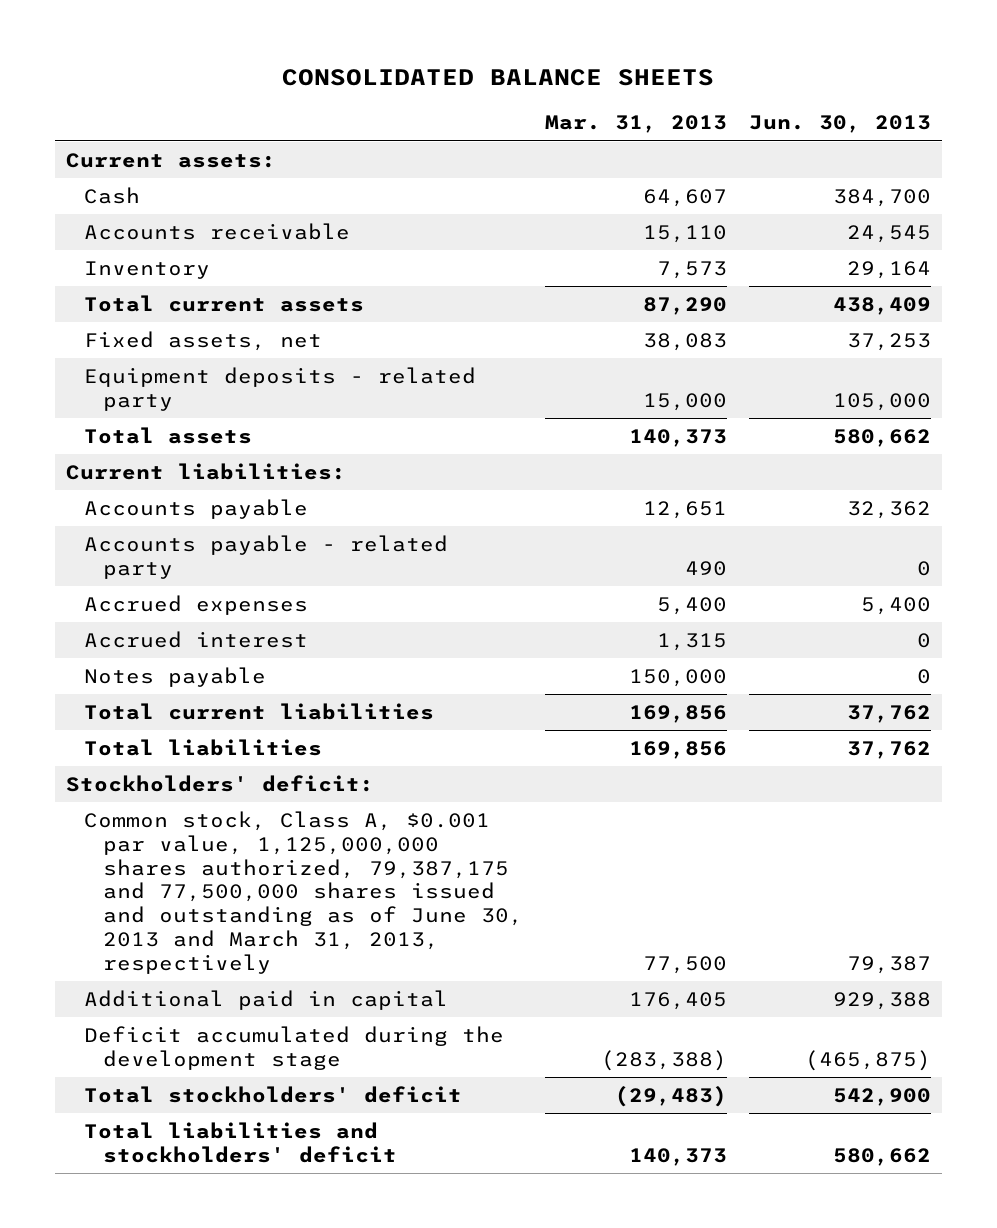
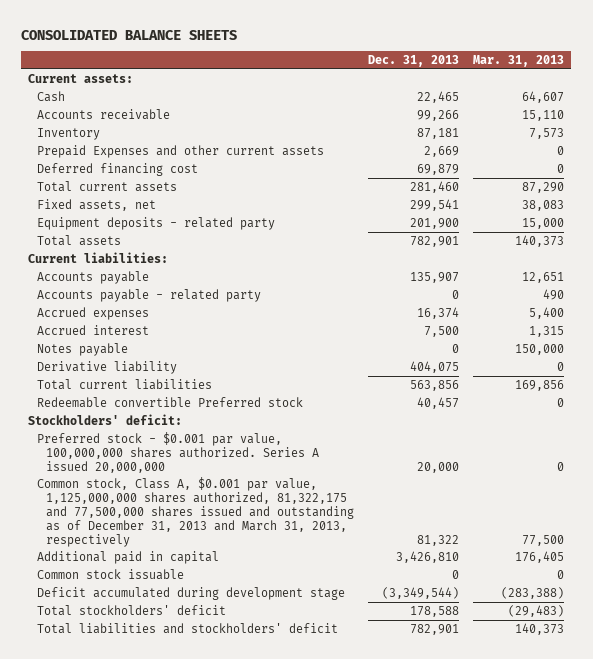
[748,115,931,134] Jun. 30, 2013 -> none
none -> [368,55,460,68] Dec. 31, 2013
none -> [37,144,325,158] Prepaid Expenses and other current assets
none -> [37,162,199,176] Deferred financing cost
none -> [37,360,178,374] Derivative liability
[84,738,323,756] Total liabilities -> none
none -> [37,396,304,408] Redeemable convertible Preferred stock
none -> [37,431,319,473] Preferred stock - $0.001 par value, 100,000,000 shares authorized. Series A issued 20,000,000
[84,810,524,975] Common stock, Class A, $0.001 par value, 1,125,000,000 shares authorized, 79,387,175 and 77,500,000 shares issued and outstanding as of June 30, 2013 and March 31, 2013, respectively -> [37,476,354,547] Common stock, Class A, $0.001 par value, 1,125,000,000 shares authorized, 81,322,175 and 77,500,000 shares issued and outstanding as of December 31, 2013 and March 31, 2013, respectively
none -> [37,568,185,580] Common stock issuable
[84,1025,505,1070] Deficit accumulated during the development stage -> [37,586,346,600] Deficit accumulated during development stage

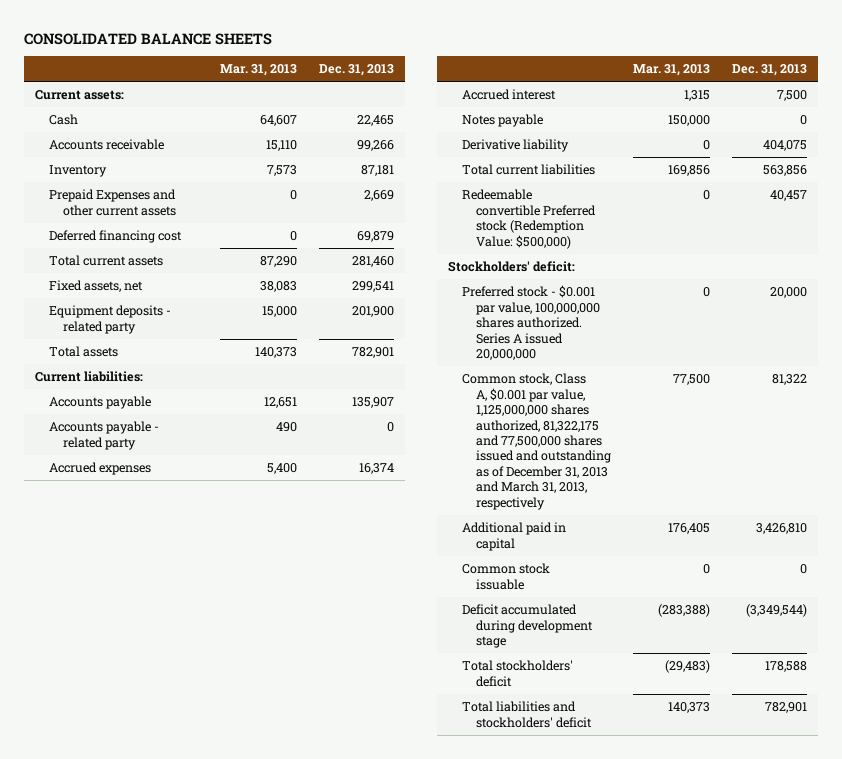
[37,396,304,408] Redeemable convertible Preferred stock -> [461,189,596,249] Redeemable convertible Preferred stock (Redemption Value: $500,000)

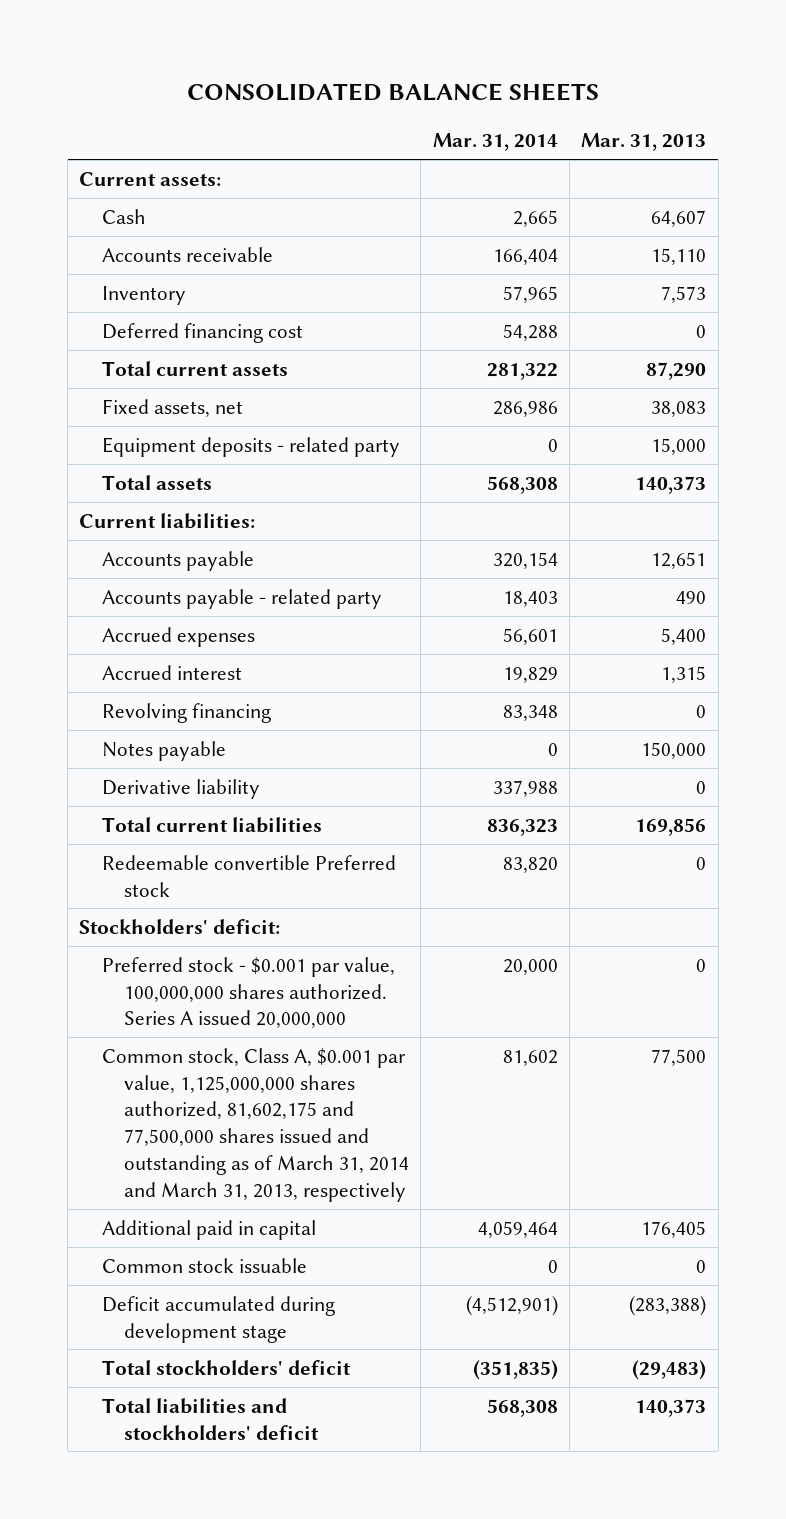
[319,64,395,77] Dec. 31, 2013 -> none
none -> [432,133,558,152] Mar. 31, 2014
[49,189,177,216] Prepaid Expenses and other current assets -> none
none -> [101,702,271,723] Revolving financing
[461,189,596,249] Redeemable convertible Preferred stock (Redemption Value: $500,000) -> [101,854,396,897] Redeemable convertible Preferred stock
[461,373,611,510] Common stock, Class A, $0.001 par value, 1,125,000,000 shares authorized, 81,322,175 and 77,500,000 shares issued and outstanding as of December 31, 2013 and March 31, 2013, respectively -> [101,1047,409,1202] Common stock, Class A, $0.001 par value, 1,125,000,000 shares authorized, 81,602,175 and 77,500,000 shares issued and outstanding as of March 31, 2014 and March 31, 2013, respectively

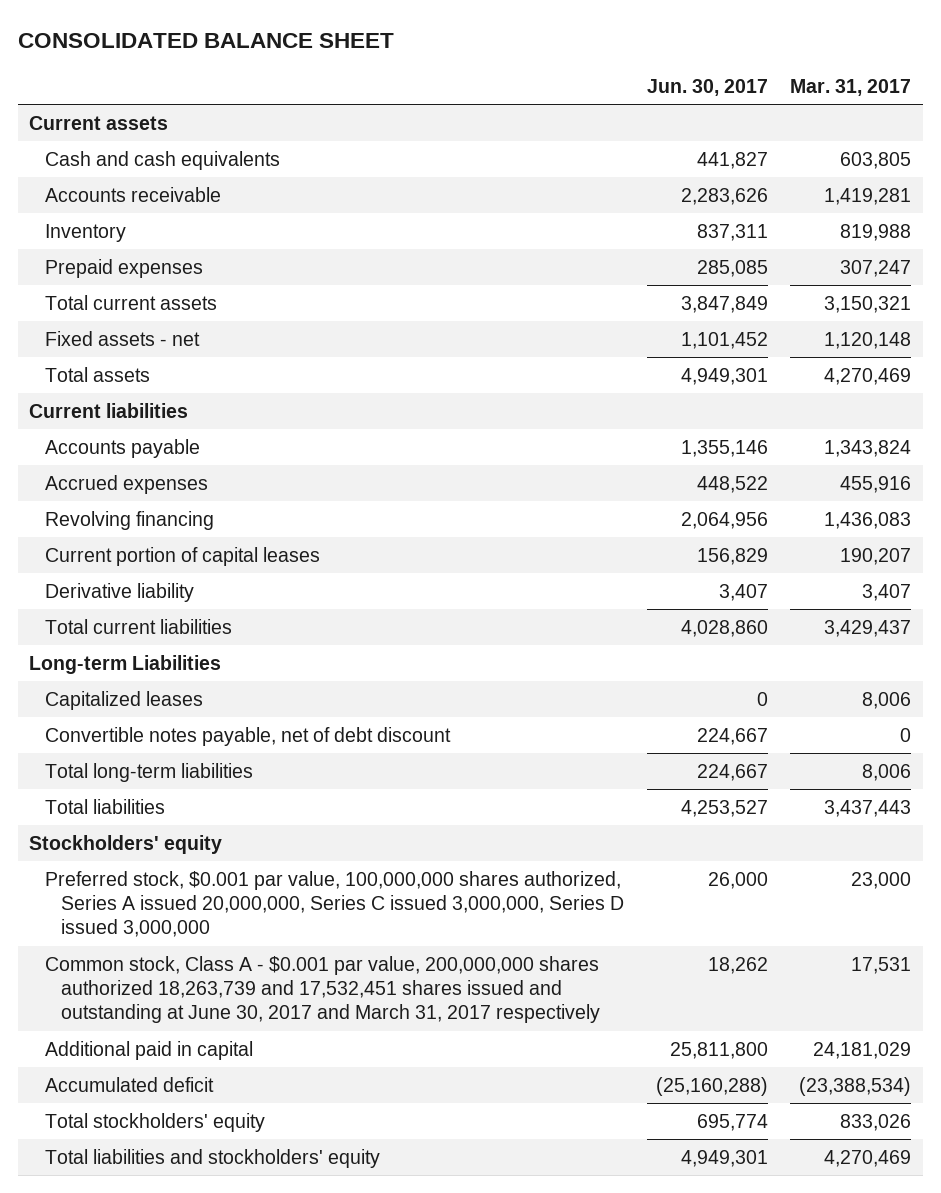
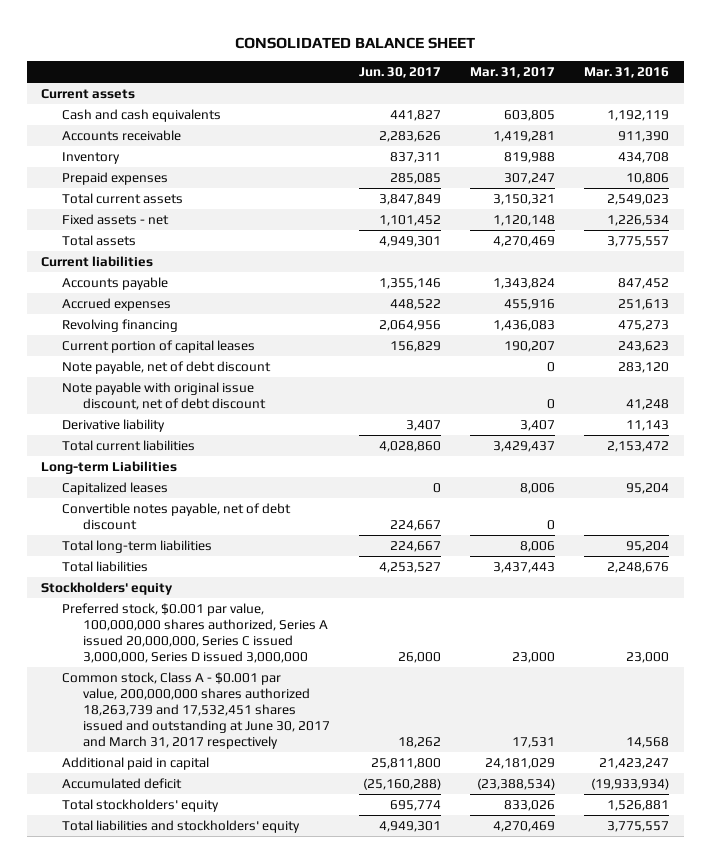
none -> [584,67,670,79] Mar. 31, 2016
none -> [61,360,271,374] Note payable, net of debt discount
none -> [61,381,266,410] Note payable with original issue discount, net of debt discount

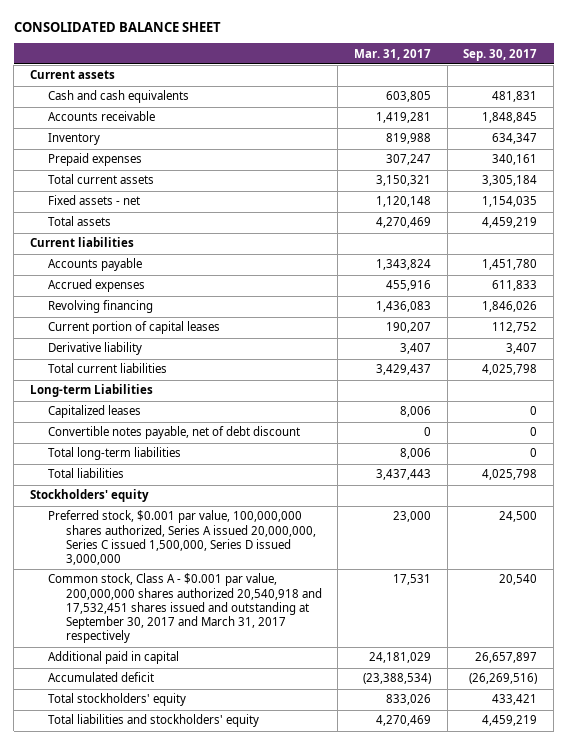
[358,67,441,79] Jun. 30, 2017 -> none
[584,67,670,79] Mar. 31, 2016 -> none
none -> [463,48,538,61] Sep. 30, 2017
[61,360,271,374] Note payable, net of debt discount -> none
[61,381,266,410] Note payable with original issue discount, net of debt discount -> none
[61,602,328,663] Preferred stock, $0.001 par value, 100,000,000 shares authorized, Series A issued 20,000,000, Series C issued 3,000,000, Series D issued 3,000,000 -> [47,510,316,566] Preferred stock, $0.001 par value, 100,000,000 shares authorized, Series A issued 20,000,000, Series C issued 1,500,000, Series D issued 3,000,000
[61,671,330,749] Common stock, Class A - $0.001 par value, 200,000,000 shares authorized 18,263,739 and 17,532,451 shares issued and outstanding at June 30, 2017 and March 31, 2017 respectively -> [47,573,322,644] Common stock, Class A - $0.001 par value, 200,000,000 shares authorized 20,540,918 and 17,532,451 shares issued and outstanding at September 30, 2017 and March 31, 2017 respectively

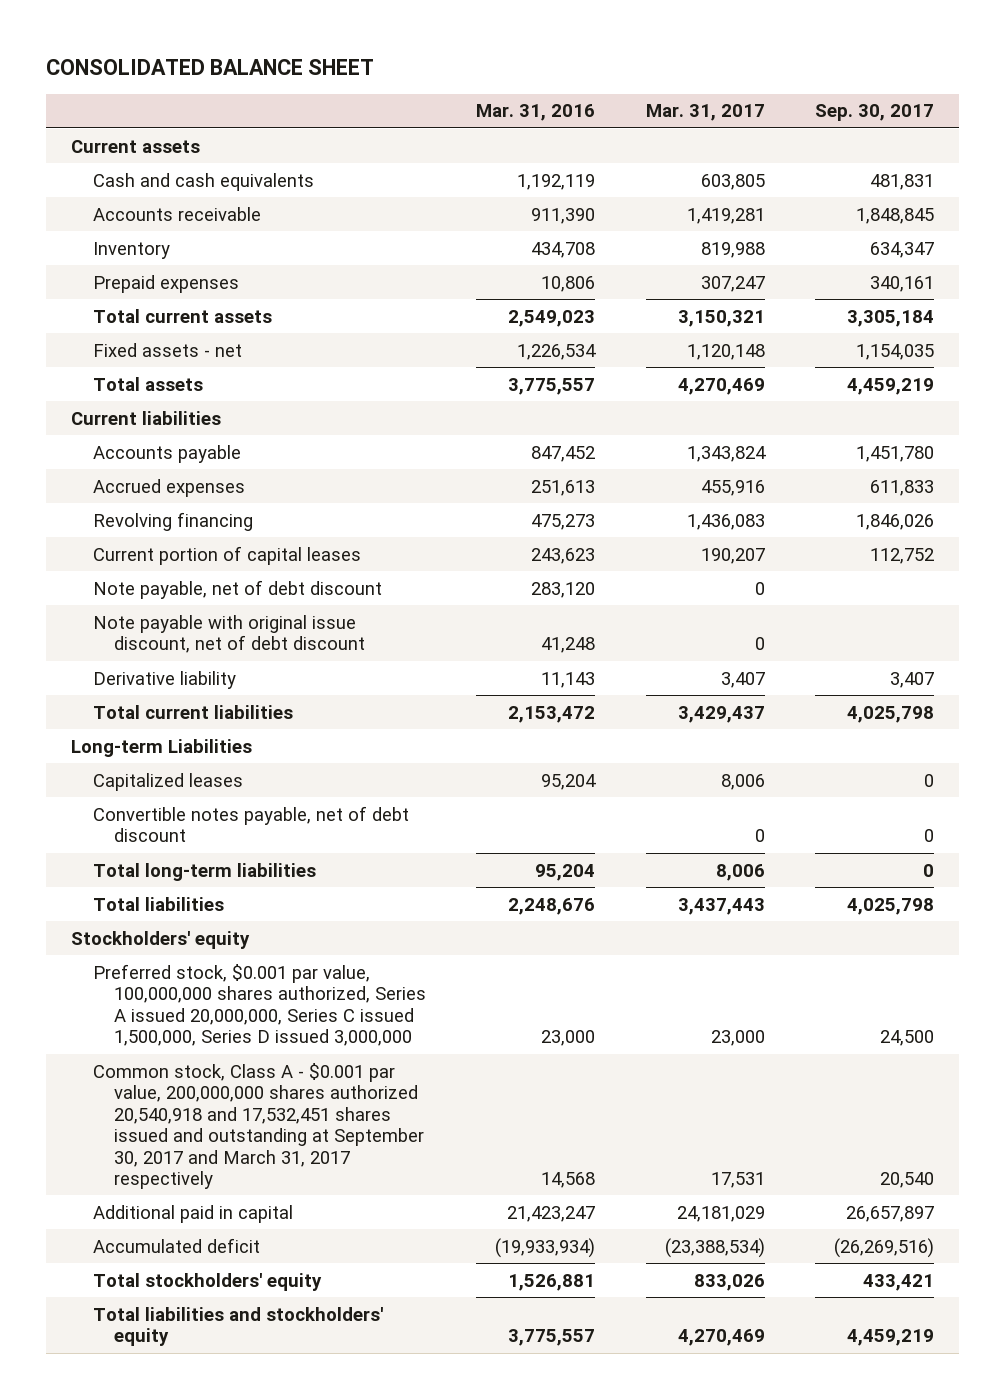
none -> [476,104,596,122] Mar. 31, 2016
none -> [92,579,382,599] Note payable, net of debt discount
none -> [92,614,366,654] Note payable with original issue discount, net of debt discount

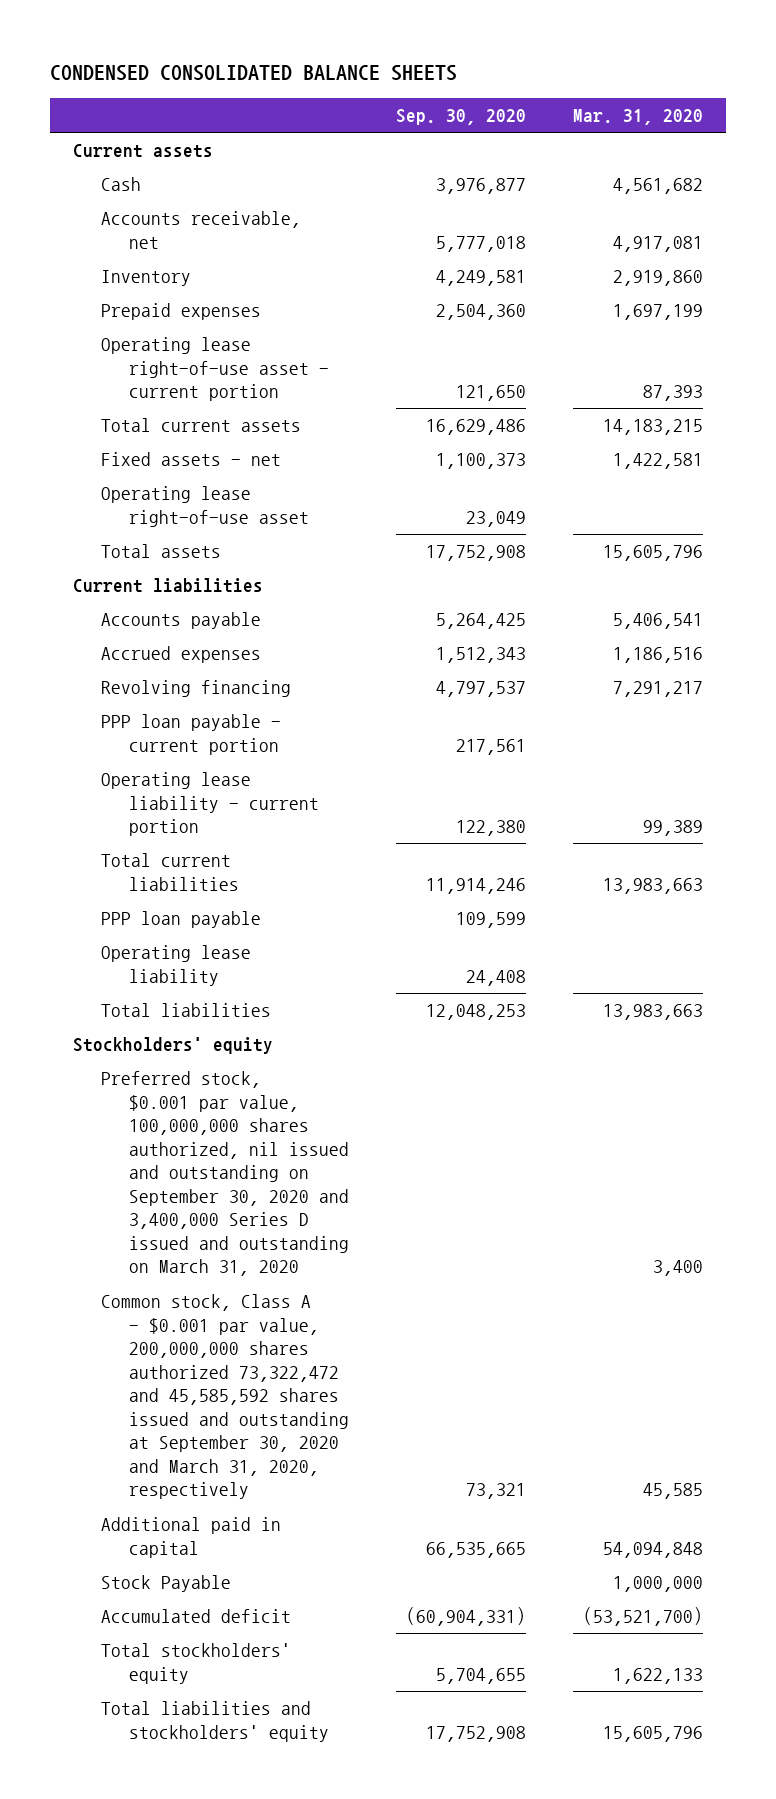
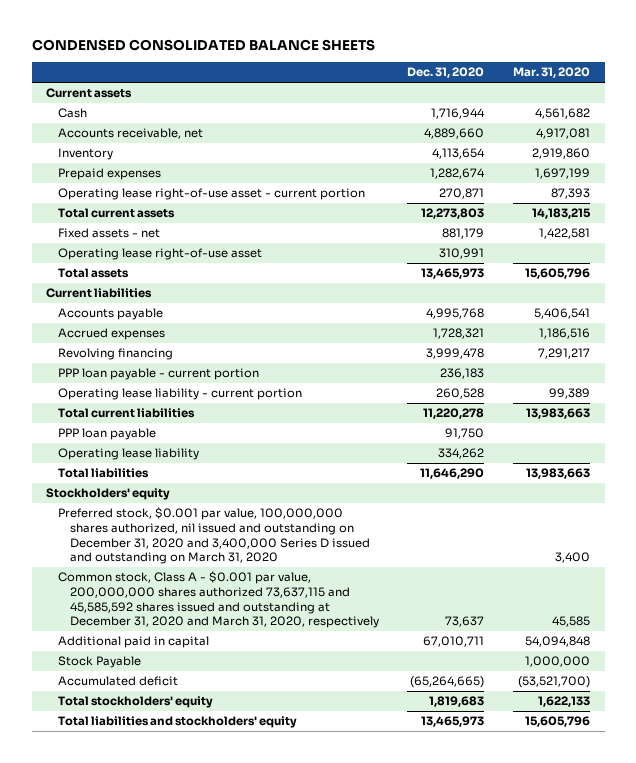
[396,108,527,125] Sep. 30, 2020 -> none
none -> [407,67,485,79] Dec. 31, 2020
[101,1071,350,1277] Preferred stock, $0.001 par value, 100,000,000 shares authorized, nil issued and outstanding on September 30, 2020 and 3,400,000 Series D issued and outstanding on March 31, 2020 -> [57,507,370,565] Preferred stock, $0.001 par value, 100,000,000 shares authorized, nil issued and outstanding on December 31, 2020 and 3,400,000 Series D issued and outstanding on March 31, 2020
[101,1294,350,1500] Common stock, Class A - $0.001 par value, 200,000,000 shares authorized 73,322,472 and 45,585,592 shares issued and outstanding at September 30, 2020 and March 31, 2020, respectively -> [57,571,379,629] Common stock, Class A - $0.001 par value, 200,000,000 shares authorized 73,637,115 and 45,585,592 shares issued and outstanding at December 31, 2020 and March 31, 2020, respectively

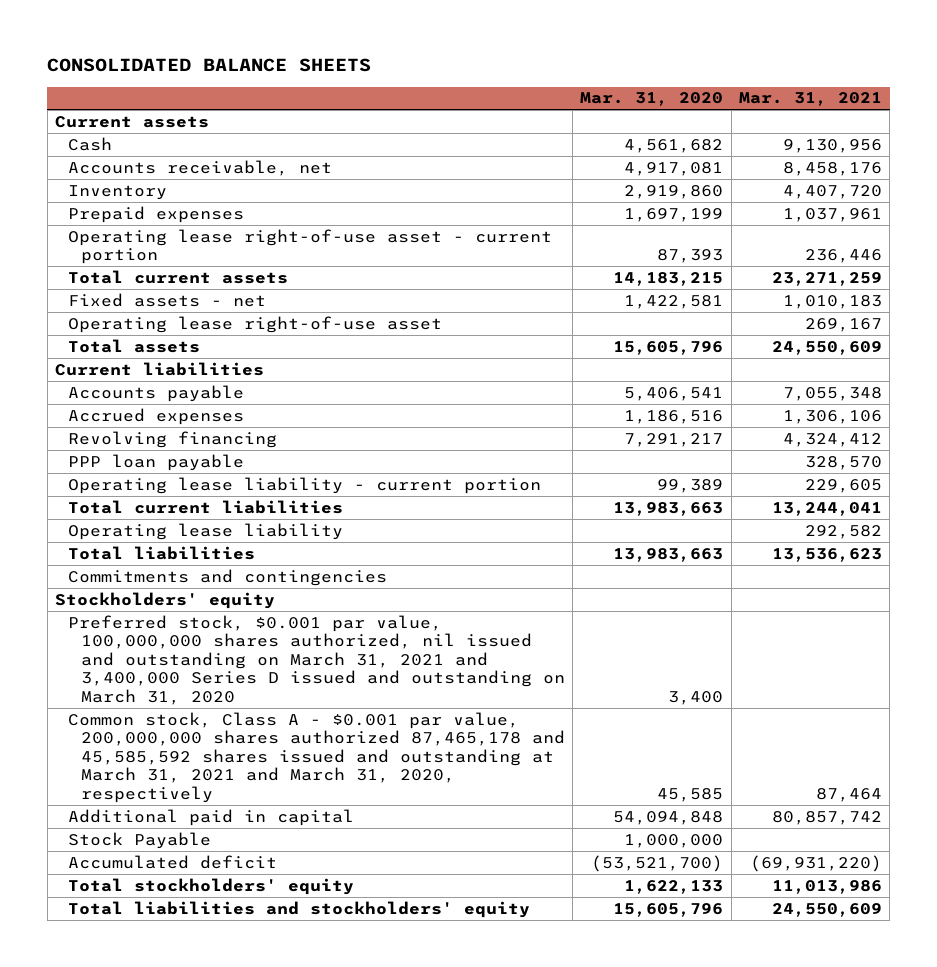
[31,39,375,52] CONDENSED CONSOLIDATED BALANCE SHEETS -> [47,58,372,73] CONSOLIDATED BALANCE SHEETS
[407,67,485,79] Dec. 31, 2020 -> none
none -> [739,92,883,107] Mar. 31, 2021
[57,368,259,381] PPP loan payable - current portion -> none
[57,428,156,441] PPP loan payable -> [67,453,244,471] PPP loan payable
none -> [67,568,387,586] Commitments and contingencies
[57,507,370,565] Preferred stock, $0.001 par value, 100,000,000 shares authorized, nil issued and outstanding on December 31, 2020 and 3,400,000 Series D issued and outstanding on March 31, 2020 -> [67,614,565,705] Preferred stock, $0.001 par value, 100,000,000 shares authorized, nil issued and outstanding on March 31, 2021 and 3,400,000 Series D issued and outstanding on March 31, 2020
[57,571,379,629] Common stock, Class A - $0.001 par value, 200,000,000 shares authorized 73,637,115 and 45,585,592 shares issued and outstanding at December 31, 2020 and March 31, 2020, respectively -> [67,711,565,803] Common stock, Class A - $0.001 par value, 200,000,000 shares authorized 87,465,178 and 45,585,592 shares issued and outstanding at March 31, 2021 and March 31, 2020, respectively

